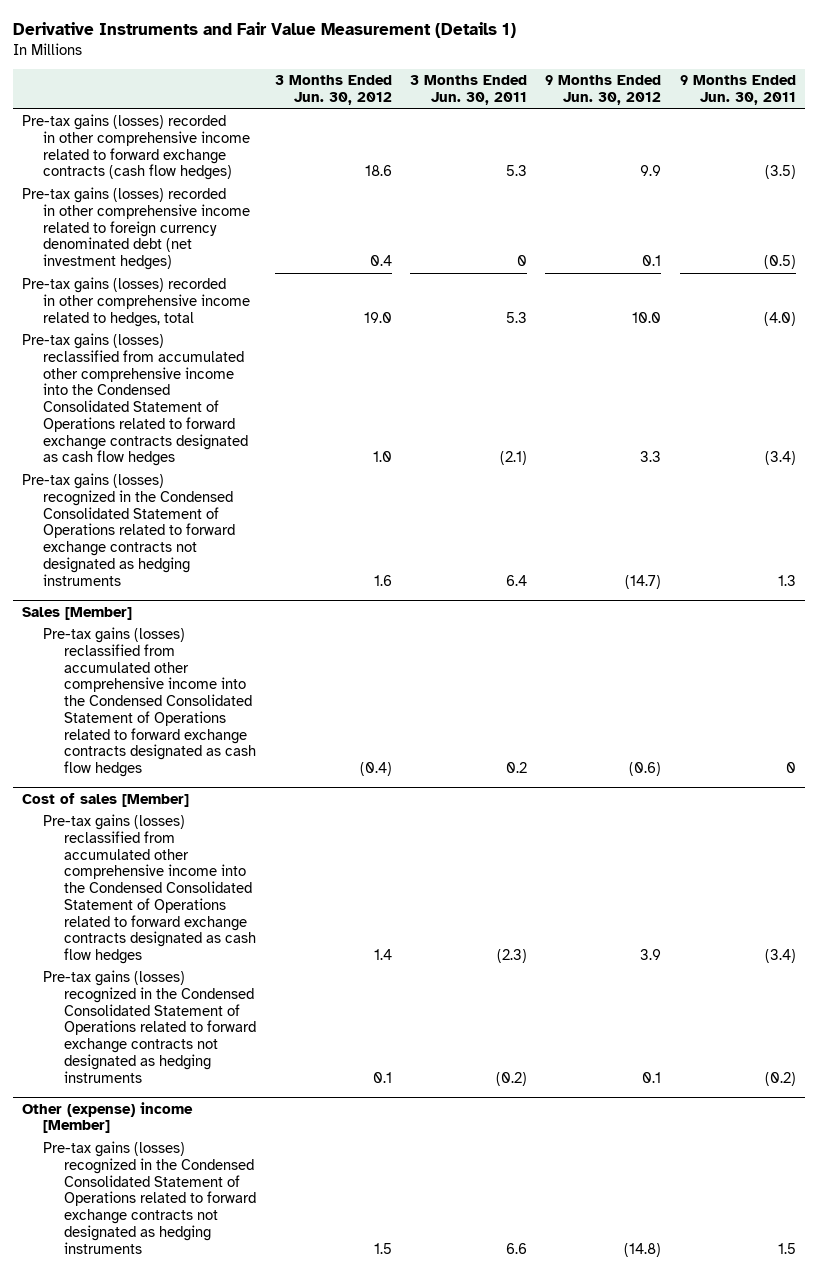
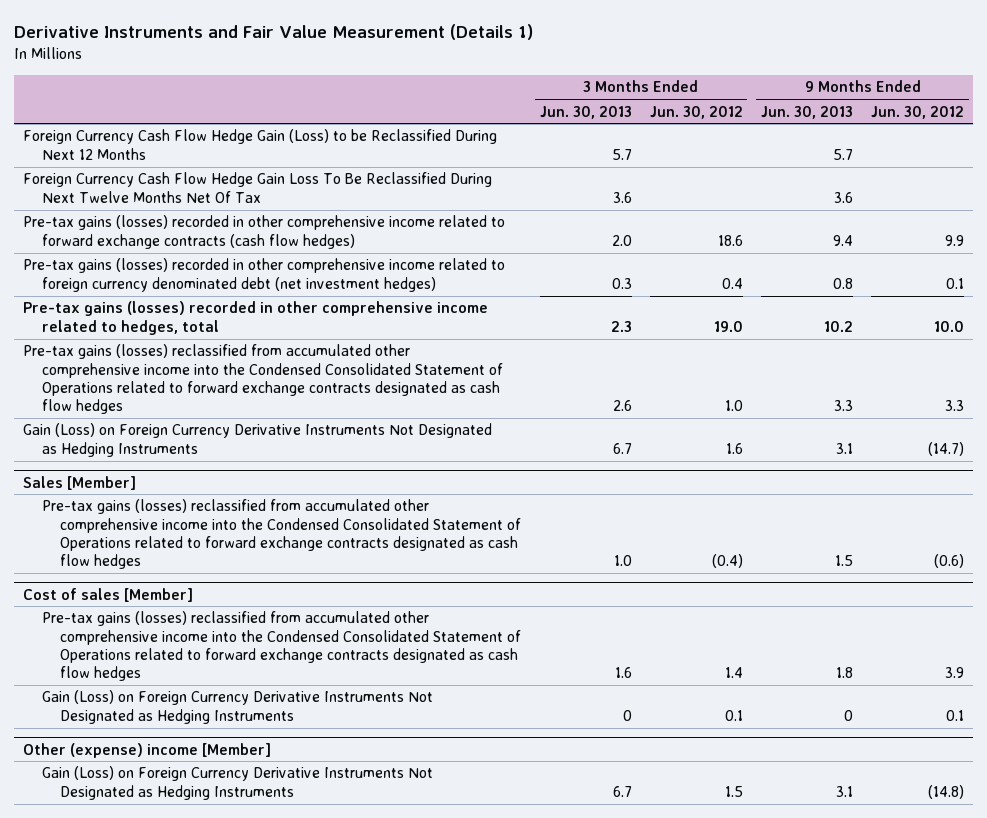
[409,75,527,106] 3 Months Ended Jun. 30, 2011 -> none
[679,75,796,106] 9 Months Ended Jun. 30, 2011 -> none
none -> [539,105,632,119] Jun. 30, 2013
none -> [760,105,853,119] Jun. 30, 2013
none -> [23,129,498,160] Foreign Currency Cash Flow Hedge Gain (Loss) to be Reclassified During Next 12 Months
none -> [23,172,493,203] Foreign Currency Cash Flow Hedge Gain Loss To Be Reclassified During Next Twelve Months Net Of Tax
[21,473,236,586] Pre-tax gains (losses) recognized in the Condensed Consolidated Statement of Operations related to forward exchange contracts not designated as hedging instruments -> [23,423,493,457] Gain (Loss) on Foreign Currency Derivative Instruments Not Designated as Hedging Instruments
[43,970,257,1083] Pre-tax gains (losses) recognized in the Condensed Consolidated Statement of Operations related to forward exchange contracts not designated as hedging instruments -> [41,690,433,724] Gain (Loss) on Foreign Currency Derivative Instruments Not Designated as Hedging Instruments
[43,1141,257,1254] Pre-tax gains (losses) recognized in the Condensed Consolidated Statement of Operations related to forward exchange contracts not designated as hedging instruments -> [41,766,433,800] Gain (Loss) on Foreign Currency Derivative Instruments Not Designated as Hedging Instruments

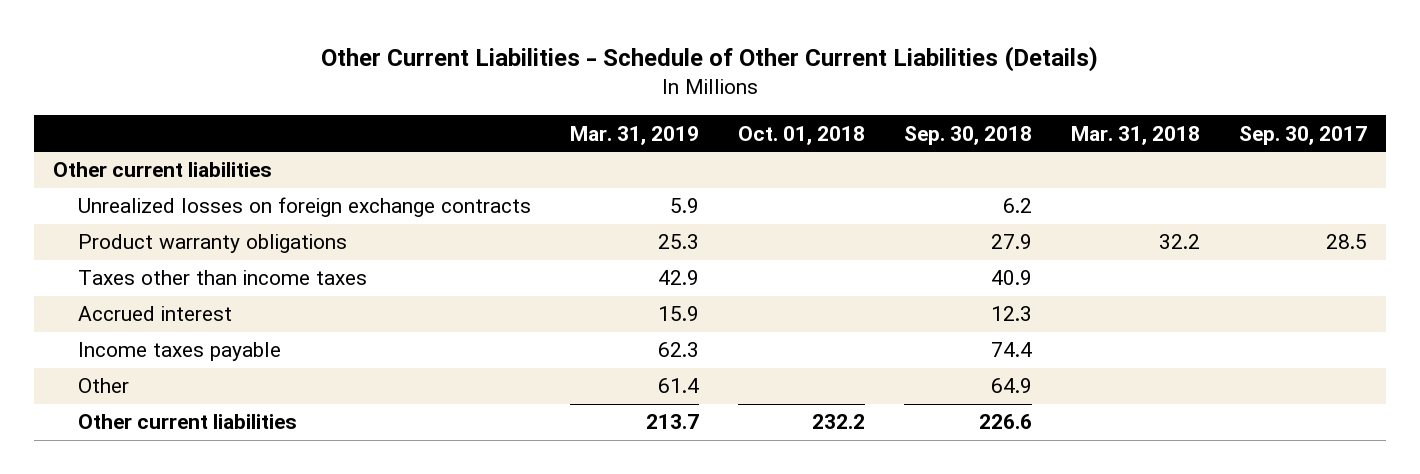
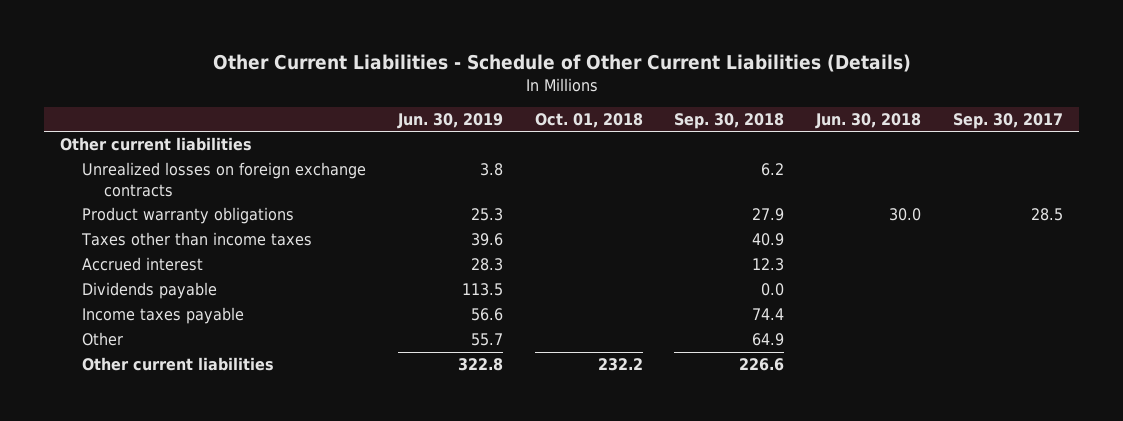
[569,125,699,145] Mar. 31, 2019 -> none
[1070,125,1200,145] Mar. 31, 2018 -> none
none -> [396,112,503,129] Jun. 30, 2019
none -> [815,112,922,129] Jun. 30, 2018
none -> [82,282,218,300] Dividends payable

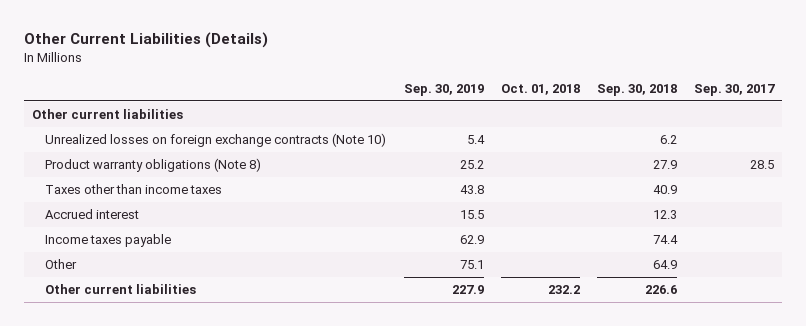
[212,54,911,73] Other Current Liabilities - Schedule of Other Current Liabilities (Details) -> [23,32,268,49] Other Current Liabilities (Details)
[396,112,503,129] Jun. 30, 2019 -> none
[815,112,922,129] Jun. 30, 2018 -> none
none -> [403,83,484,96] Sep. 30, 2019
[82,162,367,197] Unrealized losses on foreign exchange contracts -> [45,133,387,148] Unrealized losses on foreign exchange contracts (Note 10)
[82,207,295,225] Product warranty obligations -> [45,158,262,173] Product warranty obligations (Note 8)
[82,282,218,300] Dividends payable -> none

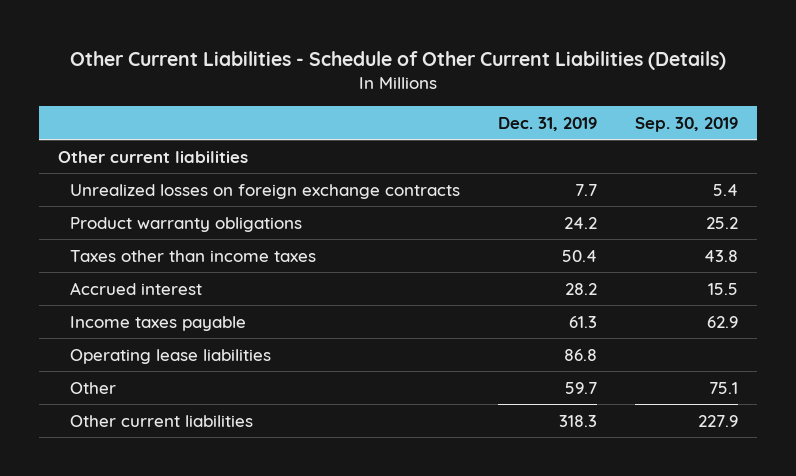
[23,32,268,49] Other Current Liabilities (Details) -> [69,50,726,70] Other Current Liabilities - Schedule of Other Current Liabilities (Details)
[500,83,580,95] Oct. 01, 2018 -> none
[596,83,677,96] Sep. 30, 2018 -> none
[693,83,775,96] Sep. 30, 2017 -> none
none -> [498,116,598,131] Dec. 31, 2019
[45,133,387,148] Unrealized losses on foreign exchange contracts (Note 10) -> [70,183,461,199] Unrealized losses on foreign exchange contracts
[45,158,262,173] Product warranty obligations (Note 8) -> [70,216,303,232] Product warranty obligations
none -> [70,348,272,364] Operating lease liabilities

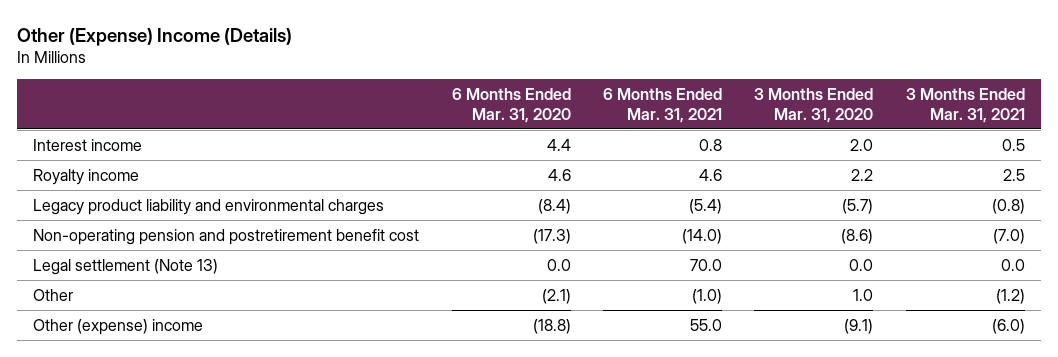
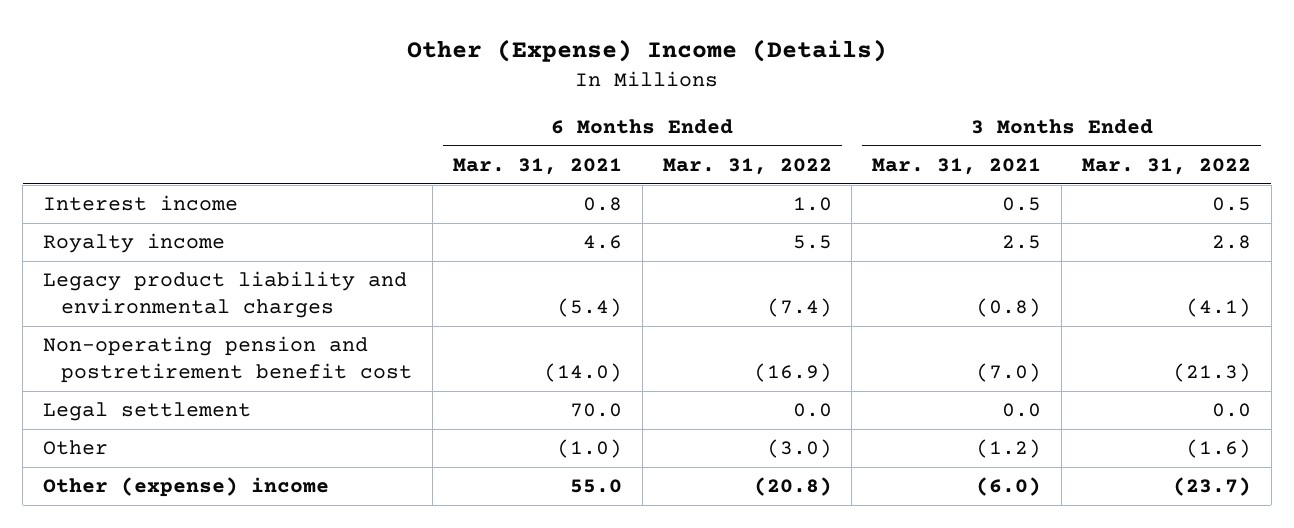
[451,87,571,123] 6 Months Ended Mar. 31, 2020 -> none
[754,87,874,123] 3 Months Ended Mar. 31, 2020 -> none
none -> [662,158,832,176] Mar. 31, 2022
none -> [1081,158,1251,176] Mar. 31, 2022
[33,258,219,275] Legal settlement (Note 13) -> [43,402,252,422] Legal settlement

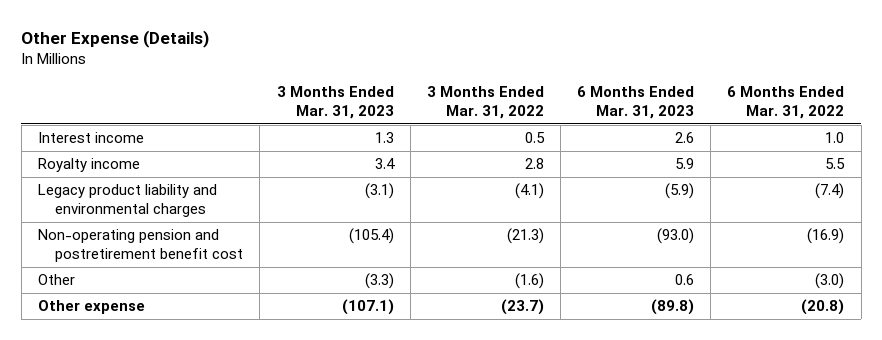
[407,38,888,62] Other (Expense) Income (Details) -> [21,30,210,49] Other Expense (Details)
[453,158,623,176] Mar. 31, 2021 -> none
[872,158,1042,176] Mar. 31, 2021 -> none
none -> [276,86,394,120] 3 Months Ended Mar. 31, 2023
none -> [577,86,695,120] 6 Months Ended Mar. 31, 2023
[43,402,252,422] Legal settlement -> none
[43,477,330,498] Other (expense) income -> [37,300,145,315] Other expense

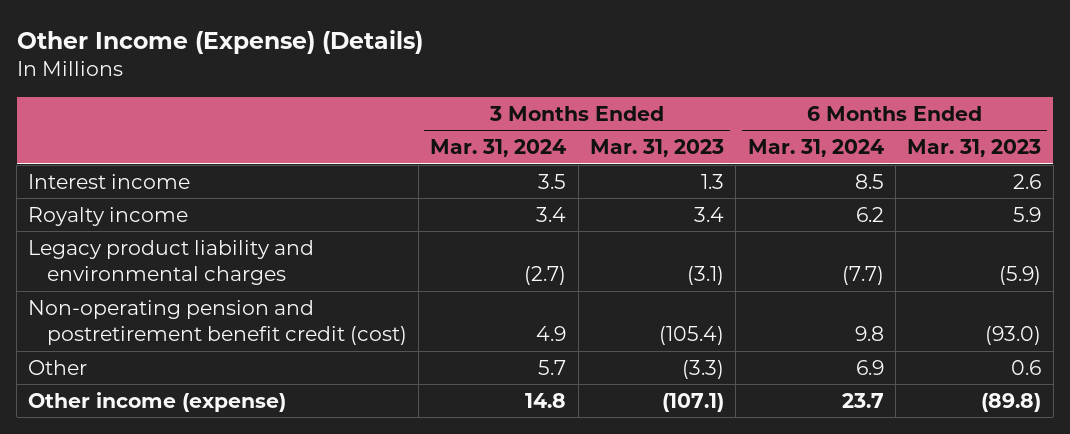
[21,30,210,49] Other Expense (Details) -> [16,29,423,54] Other Income (Expense) (Details)
[426,86,544,120] 3 Months Ended Mar. 31, 2022 -> none
[727,86,845,120] 6 Months Ended Mar. 31, 2022 -> none
none -> [430,139,567,158] Mar. 31, 2024
none -> [747,139,884,158] Mar. 31, 2024
[37,229,244,263] Non-operating pension and postretirement benefit cost -> [28,299,407,346] Non-operating pension and postretirement benefit credit (cost)
[37,300,145,315] Other expense -> [28,391,287,412] Other income (expense)

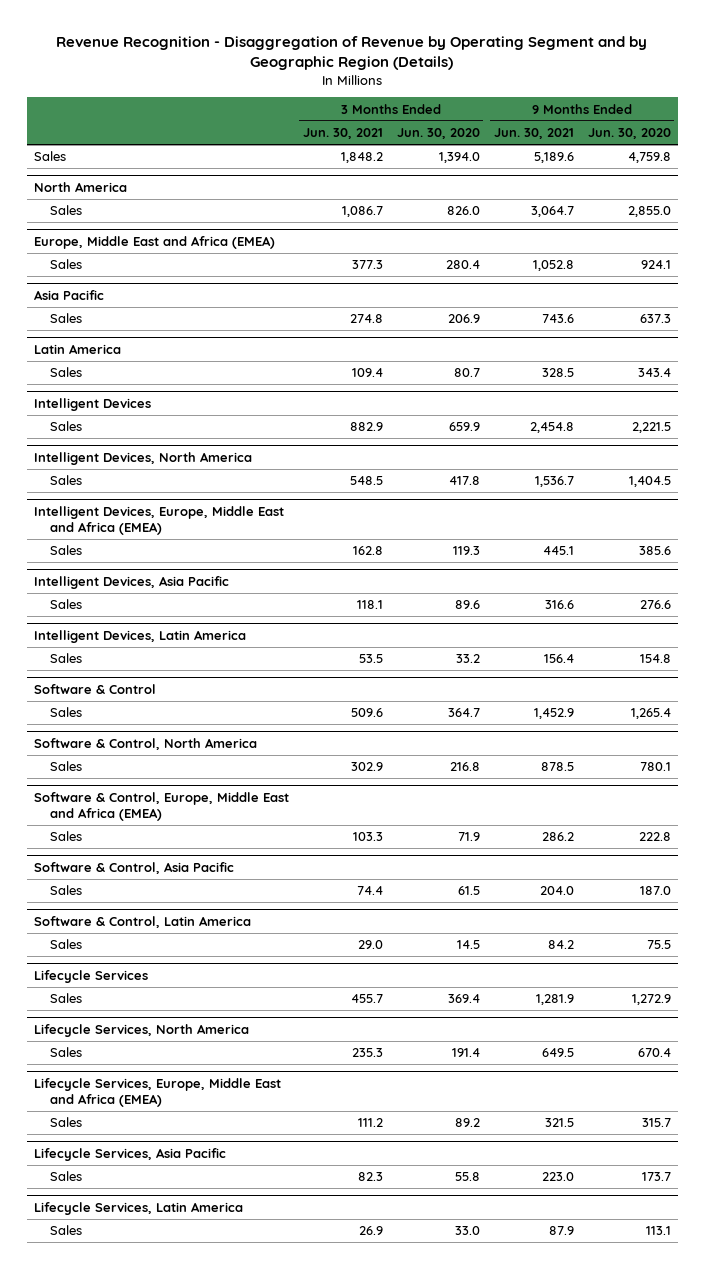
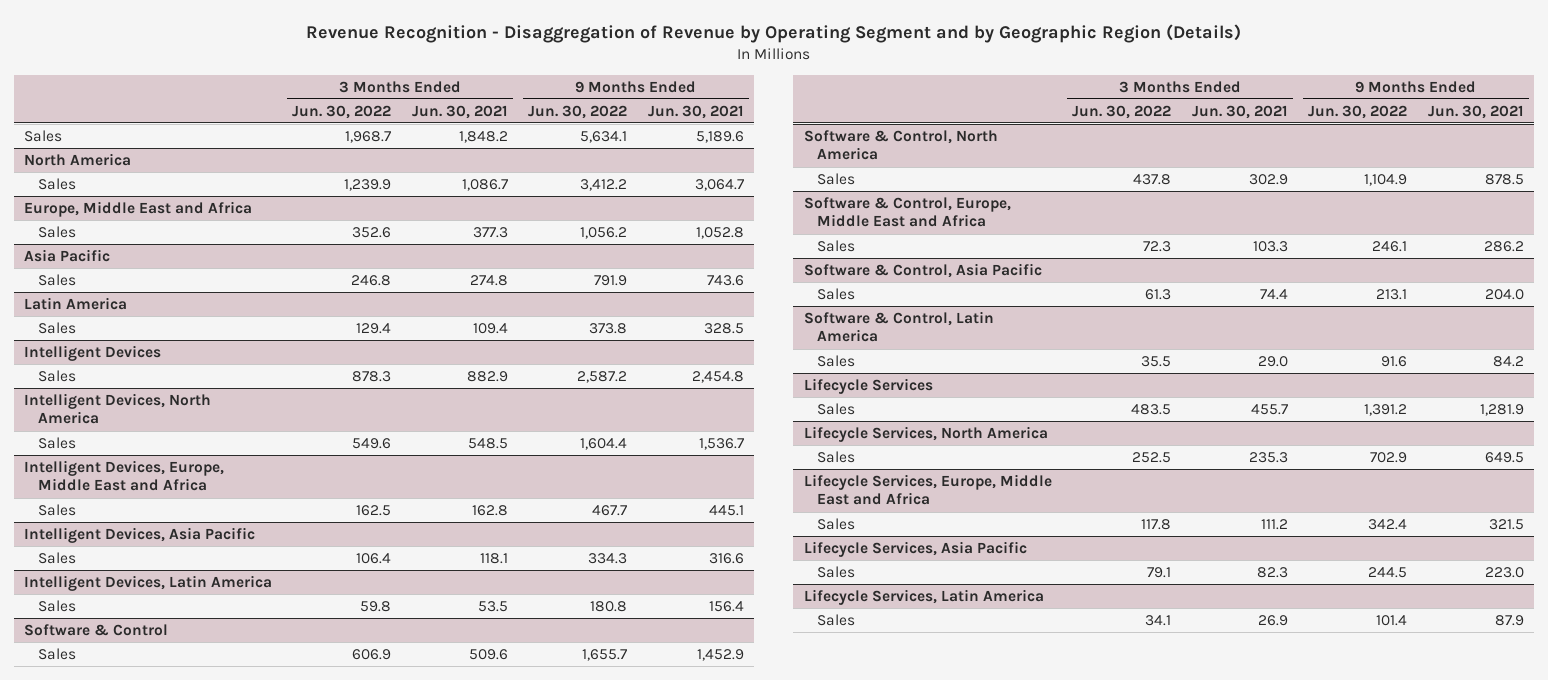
[396,128,480,140] Jun. 30, 2020 -> none
[587,128,671,140] Jun. 30, 2020 -> none
none -> [292,104,392,119] Jun. 30, 2022
none -> [528,104,628,119] Jun. 30, 2022
[33,236,275,250] Europe, Middle East and Africa (EMEA) -> [23,200,252,217] Europe, Middle East and Africa
[33,506,284,535] Intelligent Devices, Europe, Middle East and Africa (EMEA) -> [23,459,224,492] Intelligent Devices, Europe, Middle East and Africa
[33,792,289,821] Software & Control, Europe, Middle East and Africa (EMEA) -> [803,196,1011,228] Software & Control, Europe, Middle East and Africa
[33,1078,281,1107] Lifecycle Services, Europe, Middle East and Africa (EMEA) -> [803,473,1052,506] Lifecycle Services, Europe, Middle East and Africa

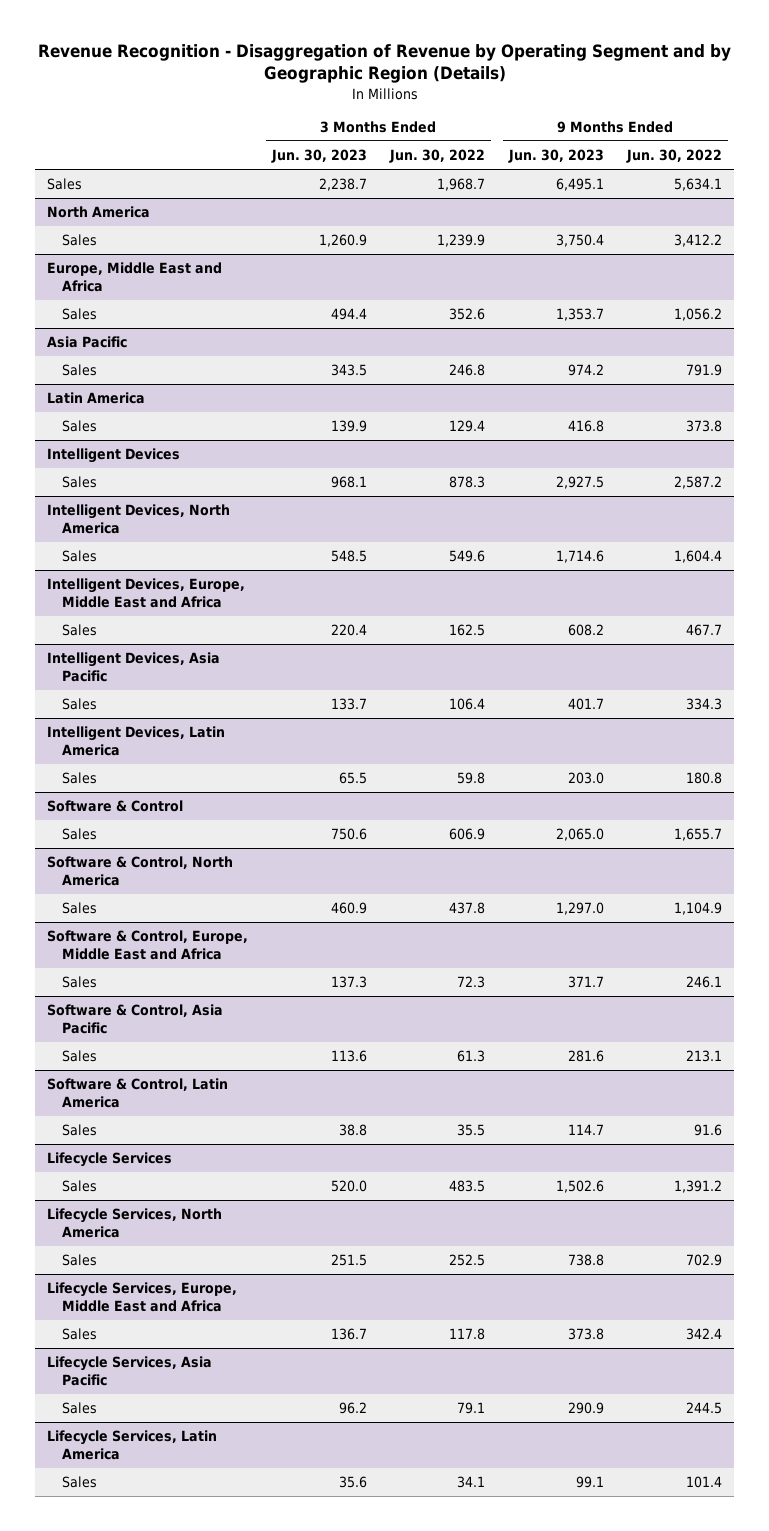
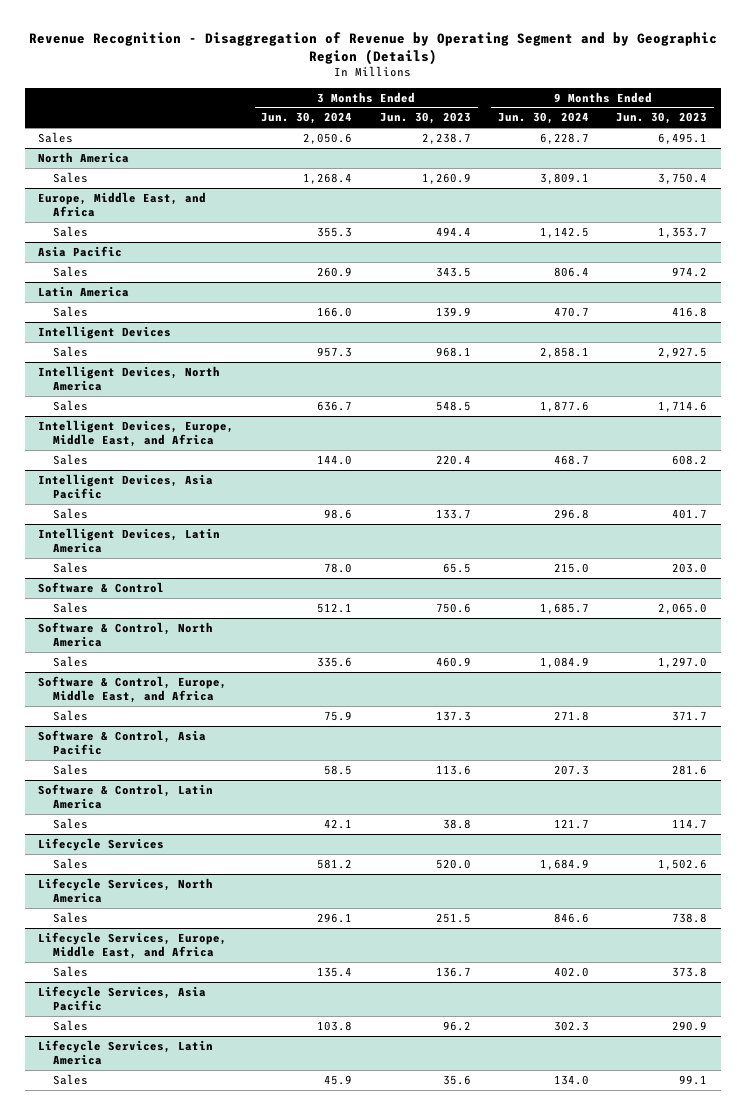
[389,149,486,164] Jun. 30, 2022 -> none
[626,149,723,164] Jun. 30, 2022 -> none
none -> [261,112,353,125] Jun. 30, 2024
none -> [498,112,590,125] Jun. 30, 2024
[47,262,223,292] Europe, Middle East and Africa -> [38,191,207,218] Europe, Middle East, and Africa
[47,578,246,608] Intelligent Devices, Europe, Middle East and Africa -> [38,419,235,448] Intelligent Devices, Europe, Middle East, and Africa
[47,930,249,960] Software & Control, Europe, Middle East and Africa -> [38,675,228,704] Software & Control, Europe, Middle East, and Africa
[47,1282,238,1312] Lifecycle Services, Europe, Middle East and Africa -> [38,931,228,960] Lifecycle Services, Europe, Middle East, and Africa

